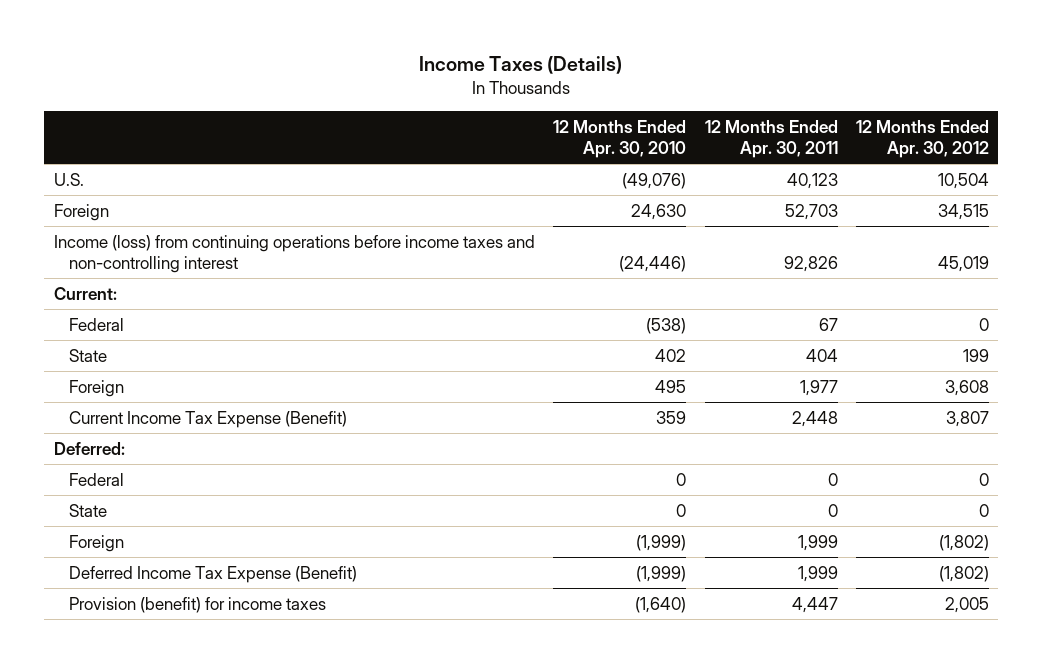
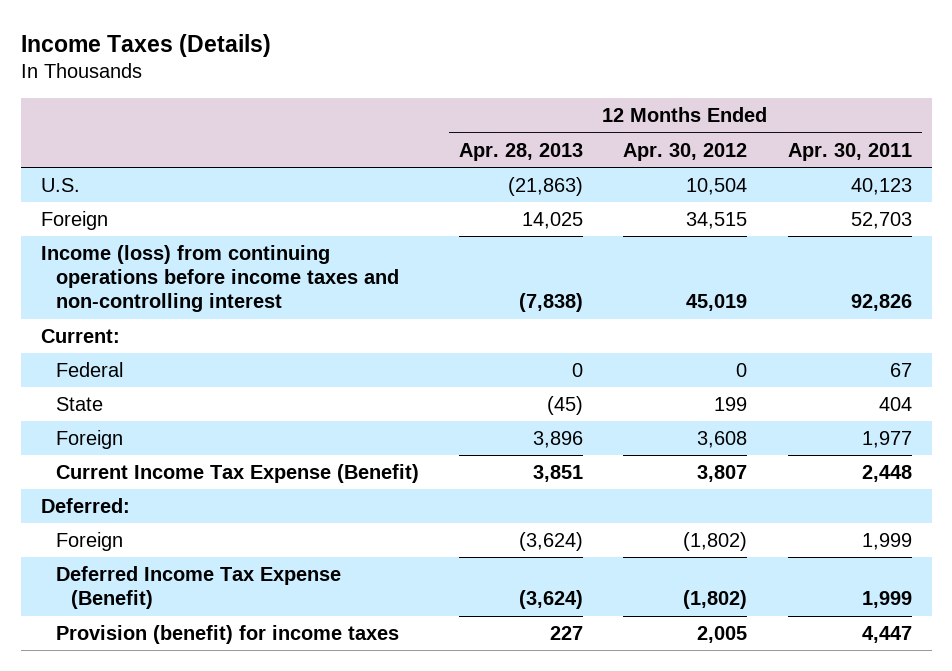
[553,119,687,159] 12 Months Ended Apr. 30, 2010 -> none
none -> [459,142,584,161] Apr. 28, 2013
[68,472,124,486] Federal -> none
[68,503,107,517] State -> none

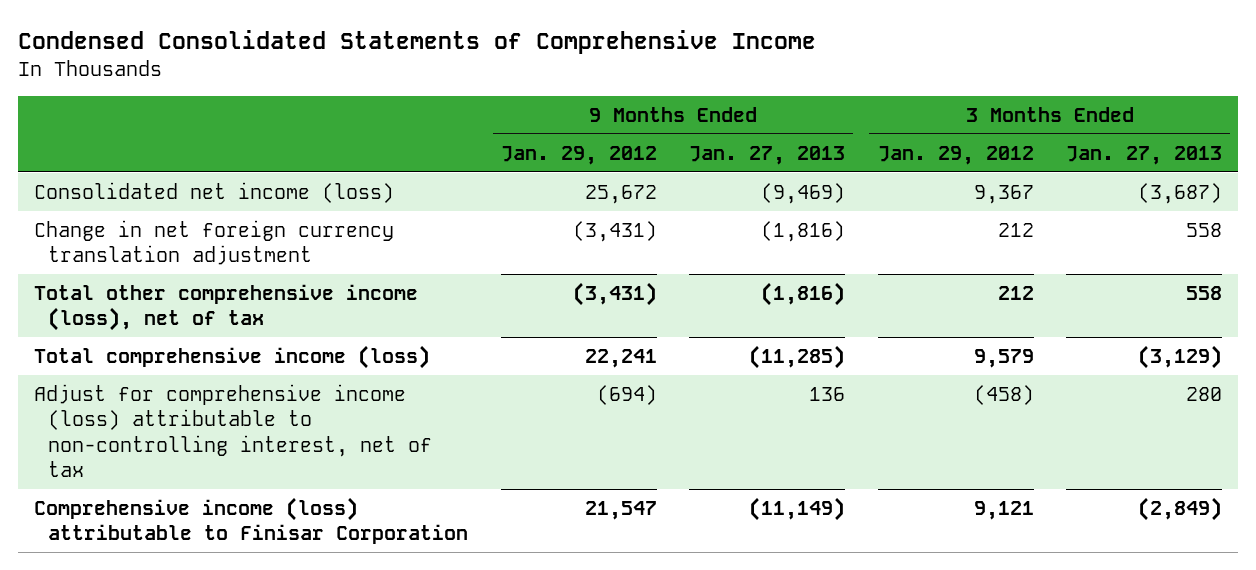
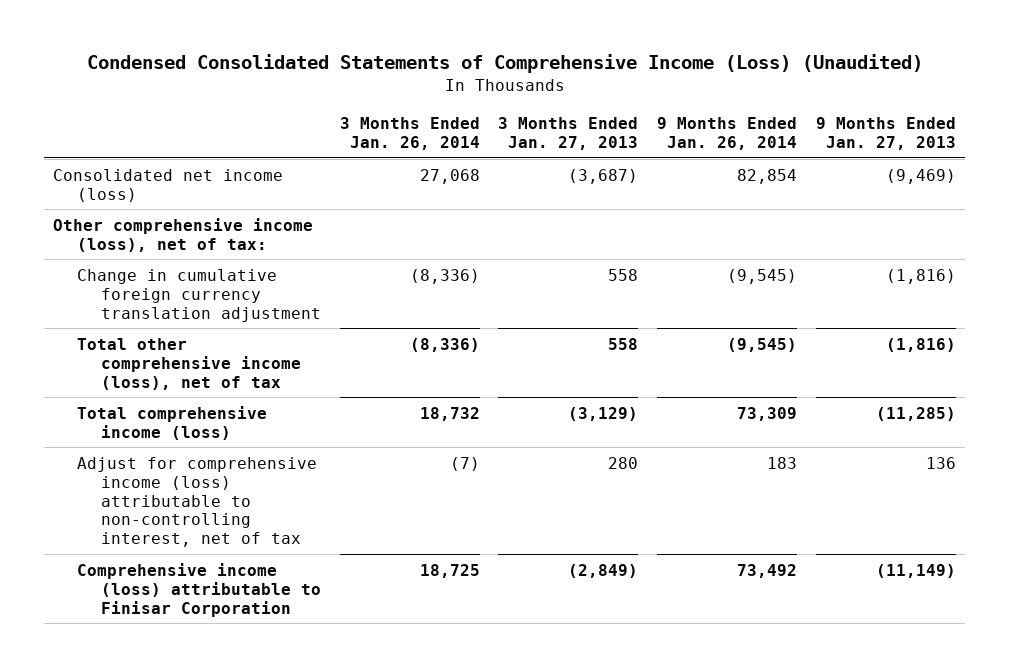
[17,29,816,54] Condensed Consolidated Statements of Comprehensive Income -> [86,54,923,74] Condensed Consolidated Statements of Comprehensive Income (Loss) (Unaudited)
[500,145,657,165] Jan. 29, 2012 -> none
[877,145,1034,165] Jan. 29, 2012 -> none
none -> [339,116,480,150] 3 Months Ended Jan. 26, 2014
none -> [656,116,797,150] 9 Months Ended Jan. 26, 2014
none -> [53,217,314,252] Other comprehensive income (loss), net of tax:
[33,219,394,266] Change in net foreign currency translation adjustment -> [77,268,322,322] Change in cumulative foreign currency translation adjustment

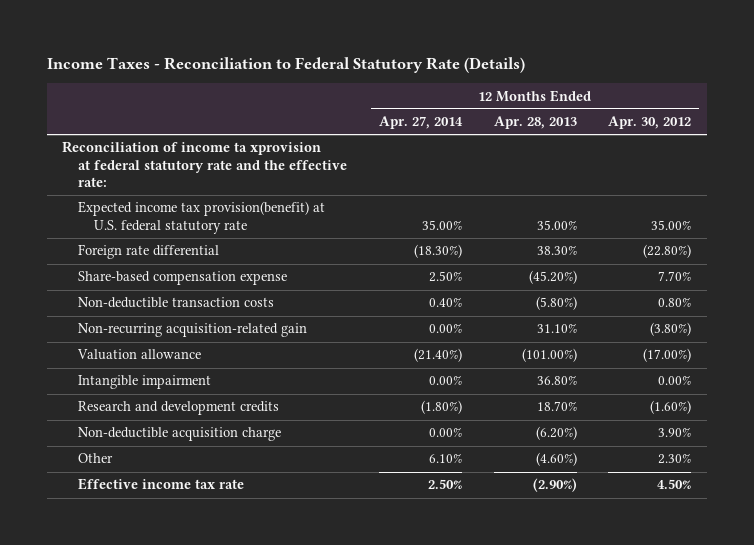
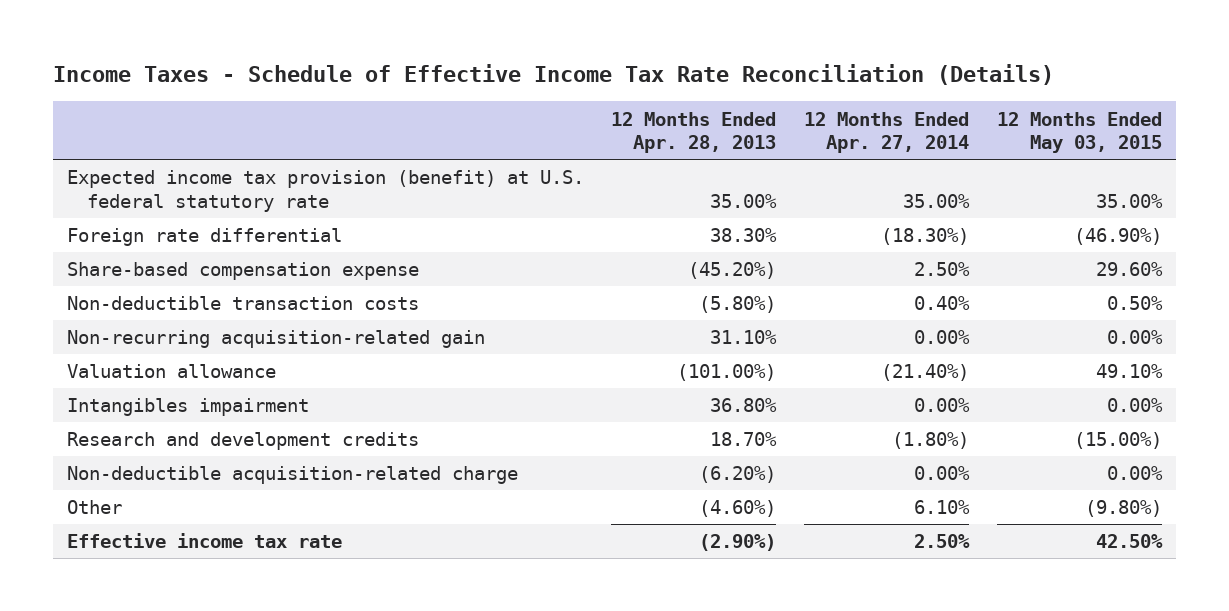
[46,56,525,73] Income Taxes - Reconciliation to Federal Statutory Rate (Details) -> [52,64,1054,86] Income Taxes - Schedule of Effective Income Tax Rate Reconciliation (Details)
[608,116,692,130] Apr. 30, 2012 -> none
none -> [996,111,1162,154] 12 Months Ended May 03, 2015
[62,141,347,188] Reconciliation of income ta xprovision at federal statutory rate and the effective rate: -> none
[77,201,325,234] Expected income tax provision(benefit) at U.S. federal statutory rate -> [66,170,584,212] Expected income tax provision (benefit) at U.S. federal statutory rate
[77,375,211,390] Intangible impairment -> [66,398,309,417] Intangibles impairment
[77,427,281,442] Non-deductible acquisition charge -> [66,466,518,485] Non-deductible acquisition-related charge

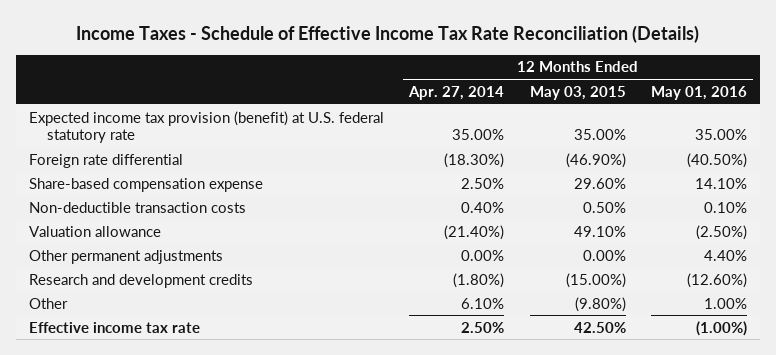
[611,111,777,154] 12 Months Ended Apr. 28, 2013 -> none
none -> [651,85,748,100] May 01, 2016
[66,330,485,349] Non-recurring acquisition-related gain -> none
[66,398,309,417] Intangibles impairment -> none
none -> [29,249,224,264] Other permanent adjustments
[66,466,518,485] Non-deductible acquisition-related charge -> none

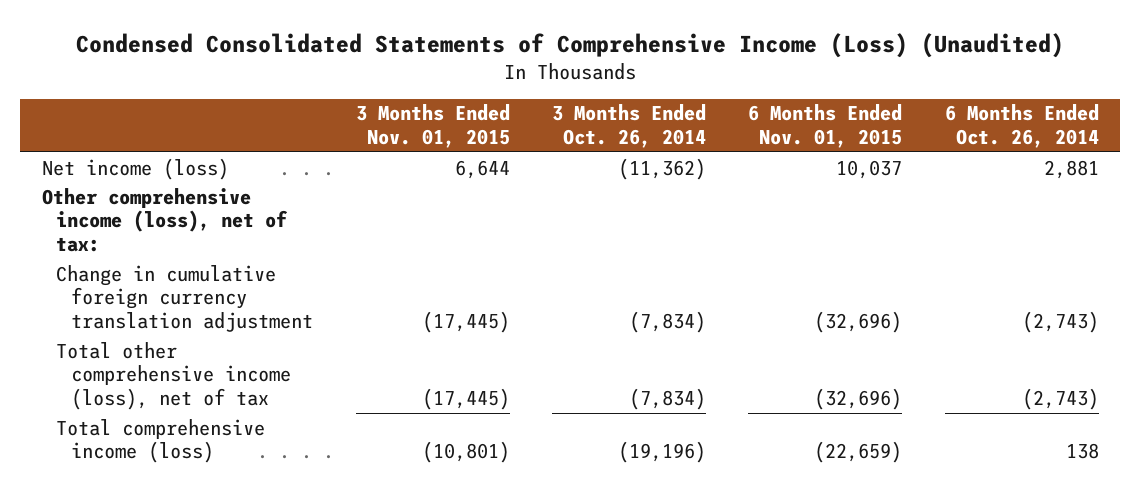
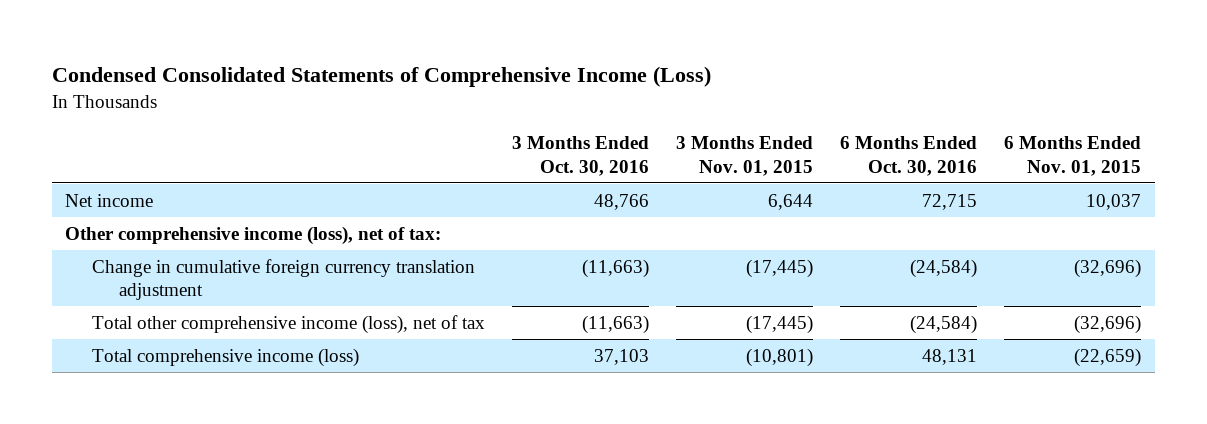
[76,32,1065,58] Condensed Consolidated Statements of Comprehensive Income (Loss) (Unaudited) -> [51,65,711,87] Condensed Consolidated Statements of Comprehensive Income (Loss)
[551,104,706,149] 3 Months Ended Oct. 26, 2014 -> none
[944,104,1099,149] 6 Months Ended Oct. 26, 2014 -> none
none -> [512,136,650,176] 3 Months Ended Oct. 30, 2016
none -> [840,136,978,176] 6 Months Ended Oct. 30, 2016
[41,157,229,180] Net income (loss) -> [65,193,154,207] Net income

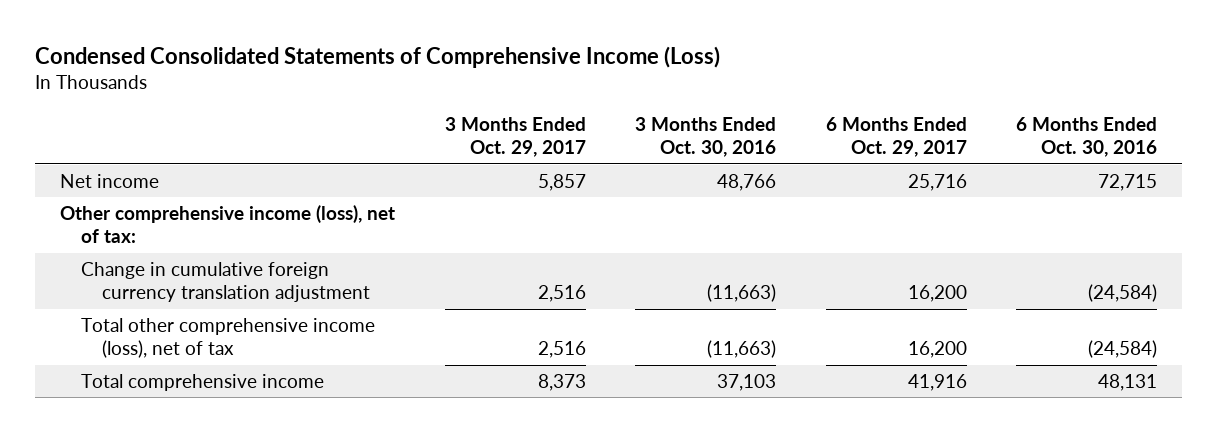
[676,136,814,176] 3 Months Ended Nov. 01, 2015 -> none
[1004,136,1142,176] 6 Months Ended Nov. 01, 2015 -> none
none -> [444,117,586,158] 3 Months Ended Oct. 29, 2017
none -> [825,117,967,158] 6 Months Ended Oct. 29, 2017
[91,347,359,367] Total comprehensive income (loss) -> [80,373,324,391] Total comprehensive income

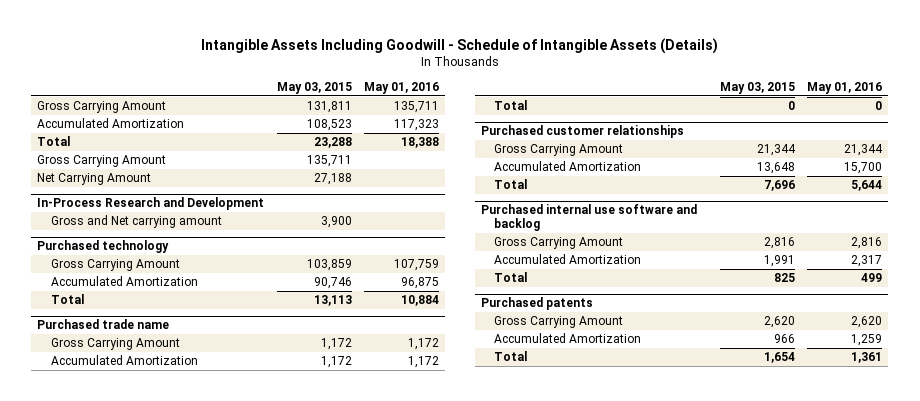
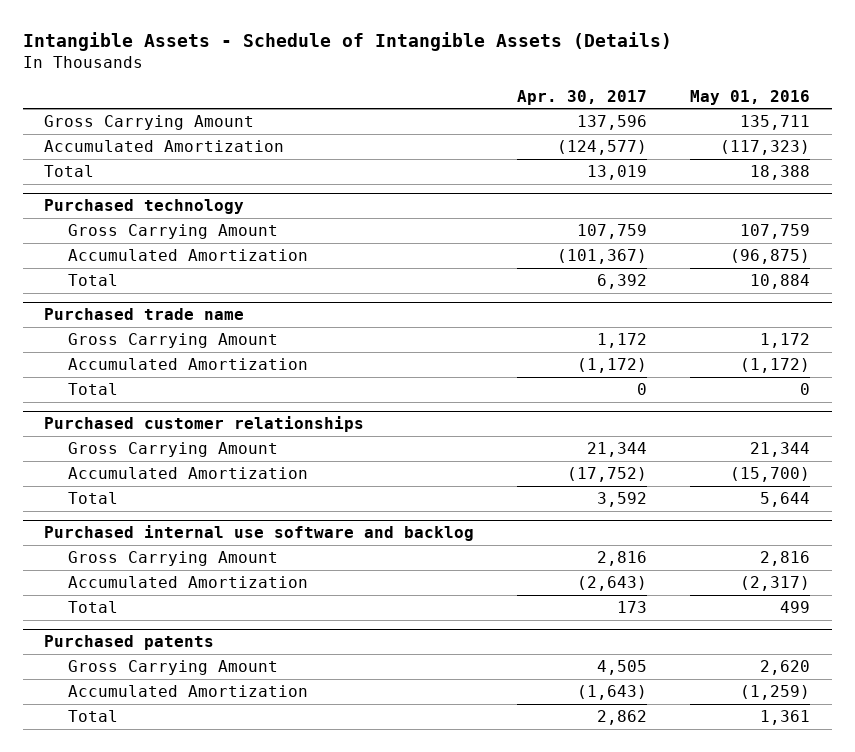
[200,37,718,54] Intangible Assets Including Goodwill - Schedule of Intangible Assets (Details) -> [22,31,672,51] Intangible Assets - Schedule of Intangible Assets (Details)
[276,82,352,95] May 03, 2015 -> none
none -> [517,89,648,105] Apr. 30, 2017
[393,119,439,132] 117,323 -> [720,139,811,155] (117,323)
[37,155,167,168] Gross Carrying Amount -> none
[37,173,152,186] Net Carrying Amount -> none
[37,197,265,211] In-Process Research and Development -> none
[50,215,222,229] Gross and Net carrying amount -> none
[400,277,439,290] 96,875 -> [730,248,811,264] (96,875)
[407,356,439,369] 1,172 -> [740,357,811,373] (1,172)
[844,162,883,175] 15,700 -> [730,466,811,482] (15,700)
[851,255,883,268] 2,317 -> [740,575,811,591] (2,317)
[851,334,883,347] 1,259 -> [740,684,811,700] (1,259)

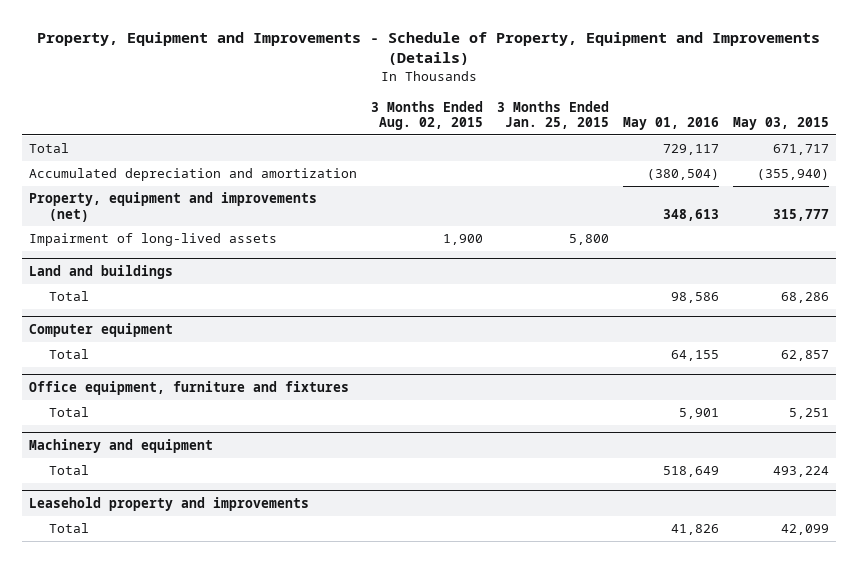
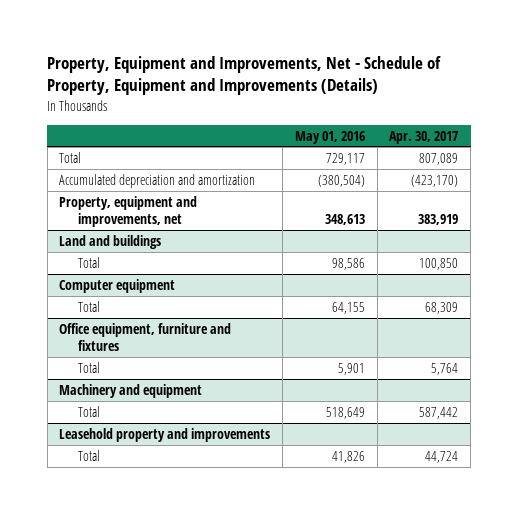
[37,31,821,66] Property, Equipment and Improvements - Schedule of Property, Equipment and Improvements (Details) -> [47,56,442,96] Property, Equipment and Improvements, Net - Schedule of Property, Equipment and Improvements (Details)
[371,100,484,130] 3 Months Ended Aug. 02, 2015 -> none
[497,100,610,129] 3 Months Ended Jan. 25, 2015 -> none
[733,116,830,130] May 03, 2015 -> none
none -> [389,130,459,144] Apr. 30, 2017
[29,233,278,247] Impairment of long-lived assets -> none
[29,192,318,222] Property, equipment and improvements (net) -> [59,195,198,227] Property, equipment and improvements, net

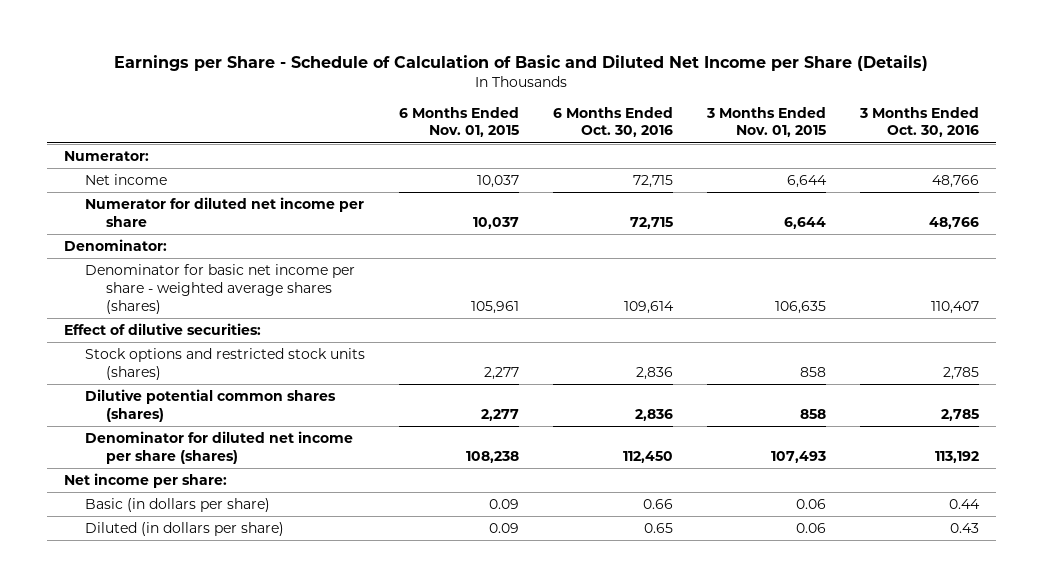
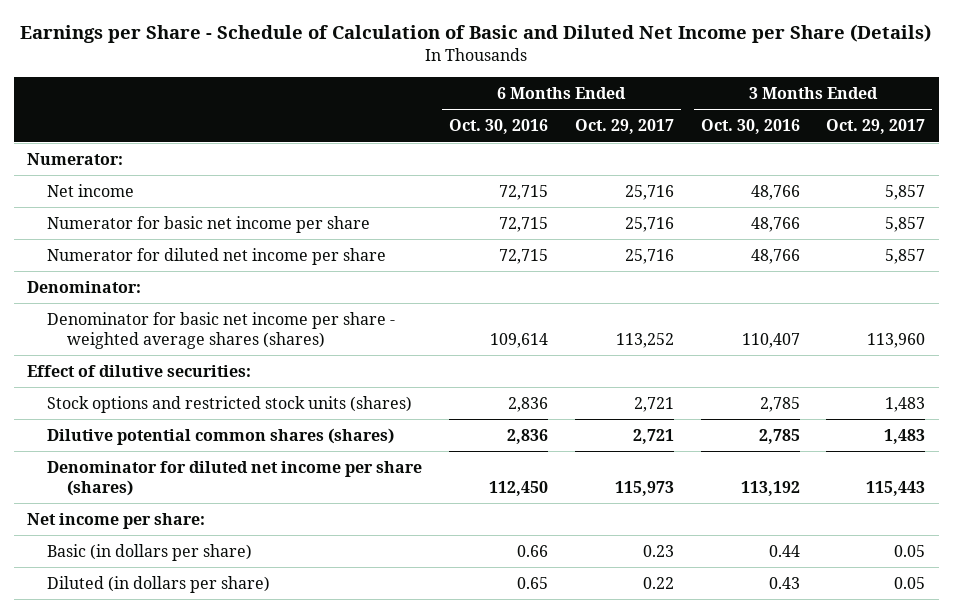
[398,106,519,138] 6 Months Ended Nov. 01, 2015 -> none
[705,106,826,138] 3 Months Ended Nov. 01, 2015 -> none
none -> [574,119,674,135] Oct. 29, 2017
none -> [826,119,926,135] Oct. 29, 2017
none -> [47,216,371,234] Numerator for basic net income per share

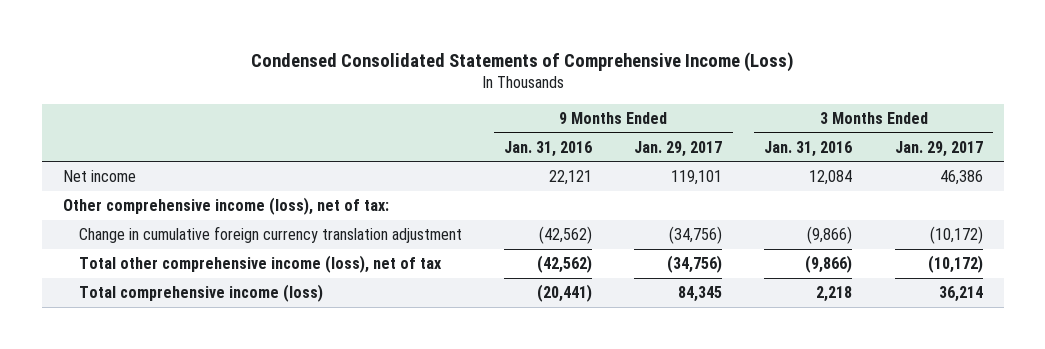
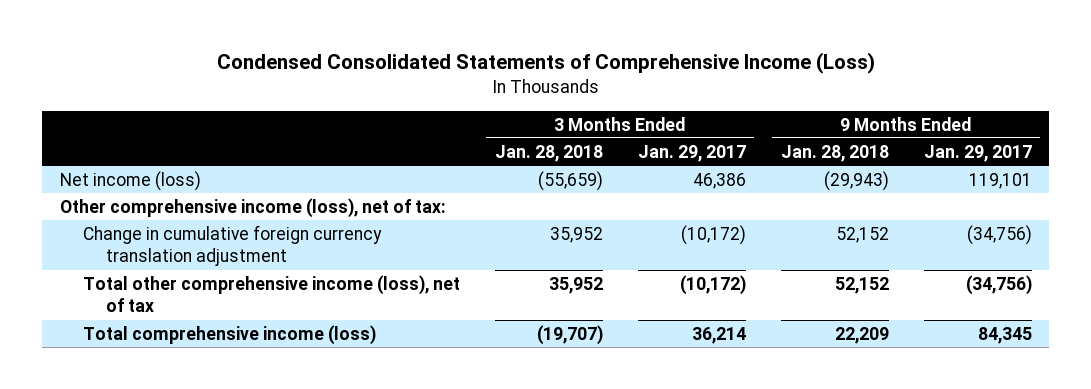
[504,140,593,157] Jan. 31, 2016 -> none
[764,140,853,157] Jan. 31, 2016 -> none
none -> [494,144,603,162] Jan. 28, 2018
none -> [780,144,889,162] Jan. 28, 2018
[62,169,136,182] Net income -> [59,170,201,191] Net income (loss)

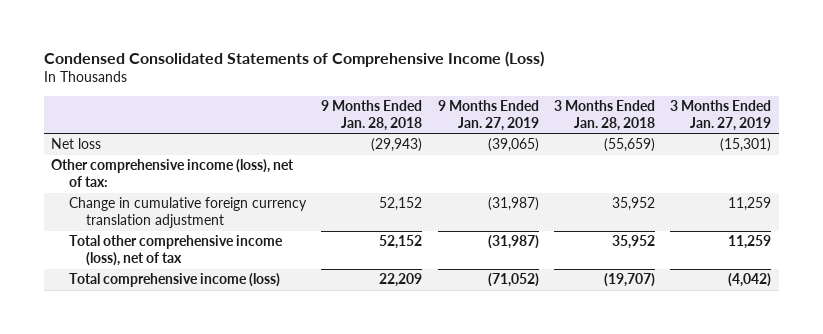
[637,144,746,162] Jan. 29, 2017 -> none
[923,144,1032,162] Jan. 29, 2017 -> none
none -> [437,100,539,131] 9 Months Ended Jan. 27, 2019
none -> [670,100,772,131] 3 Months Ended Jan. 27, 2019
[59,170,201,191] Net income (loss) -> [51,138,102,150] Net loss

